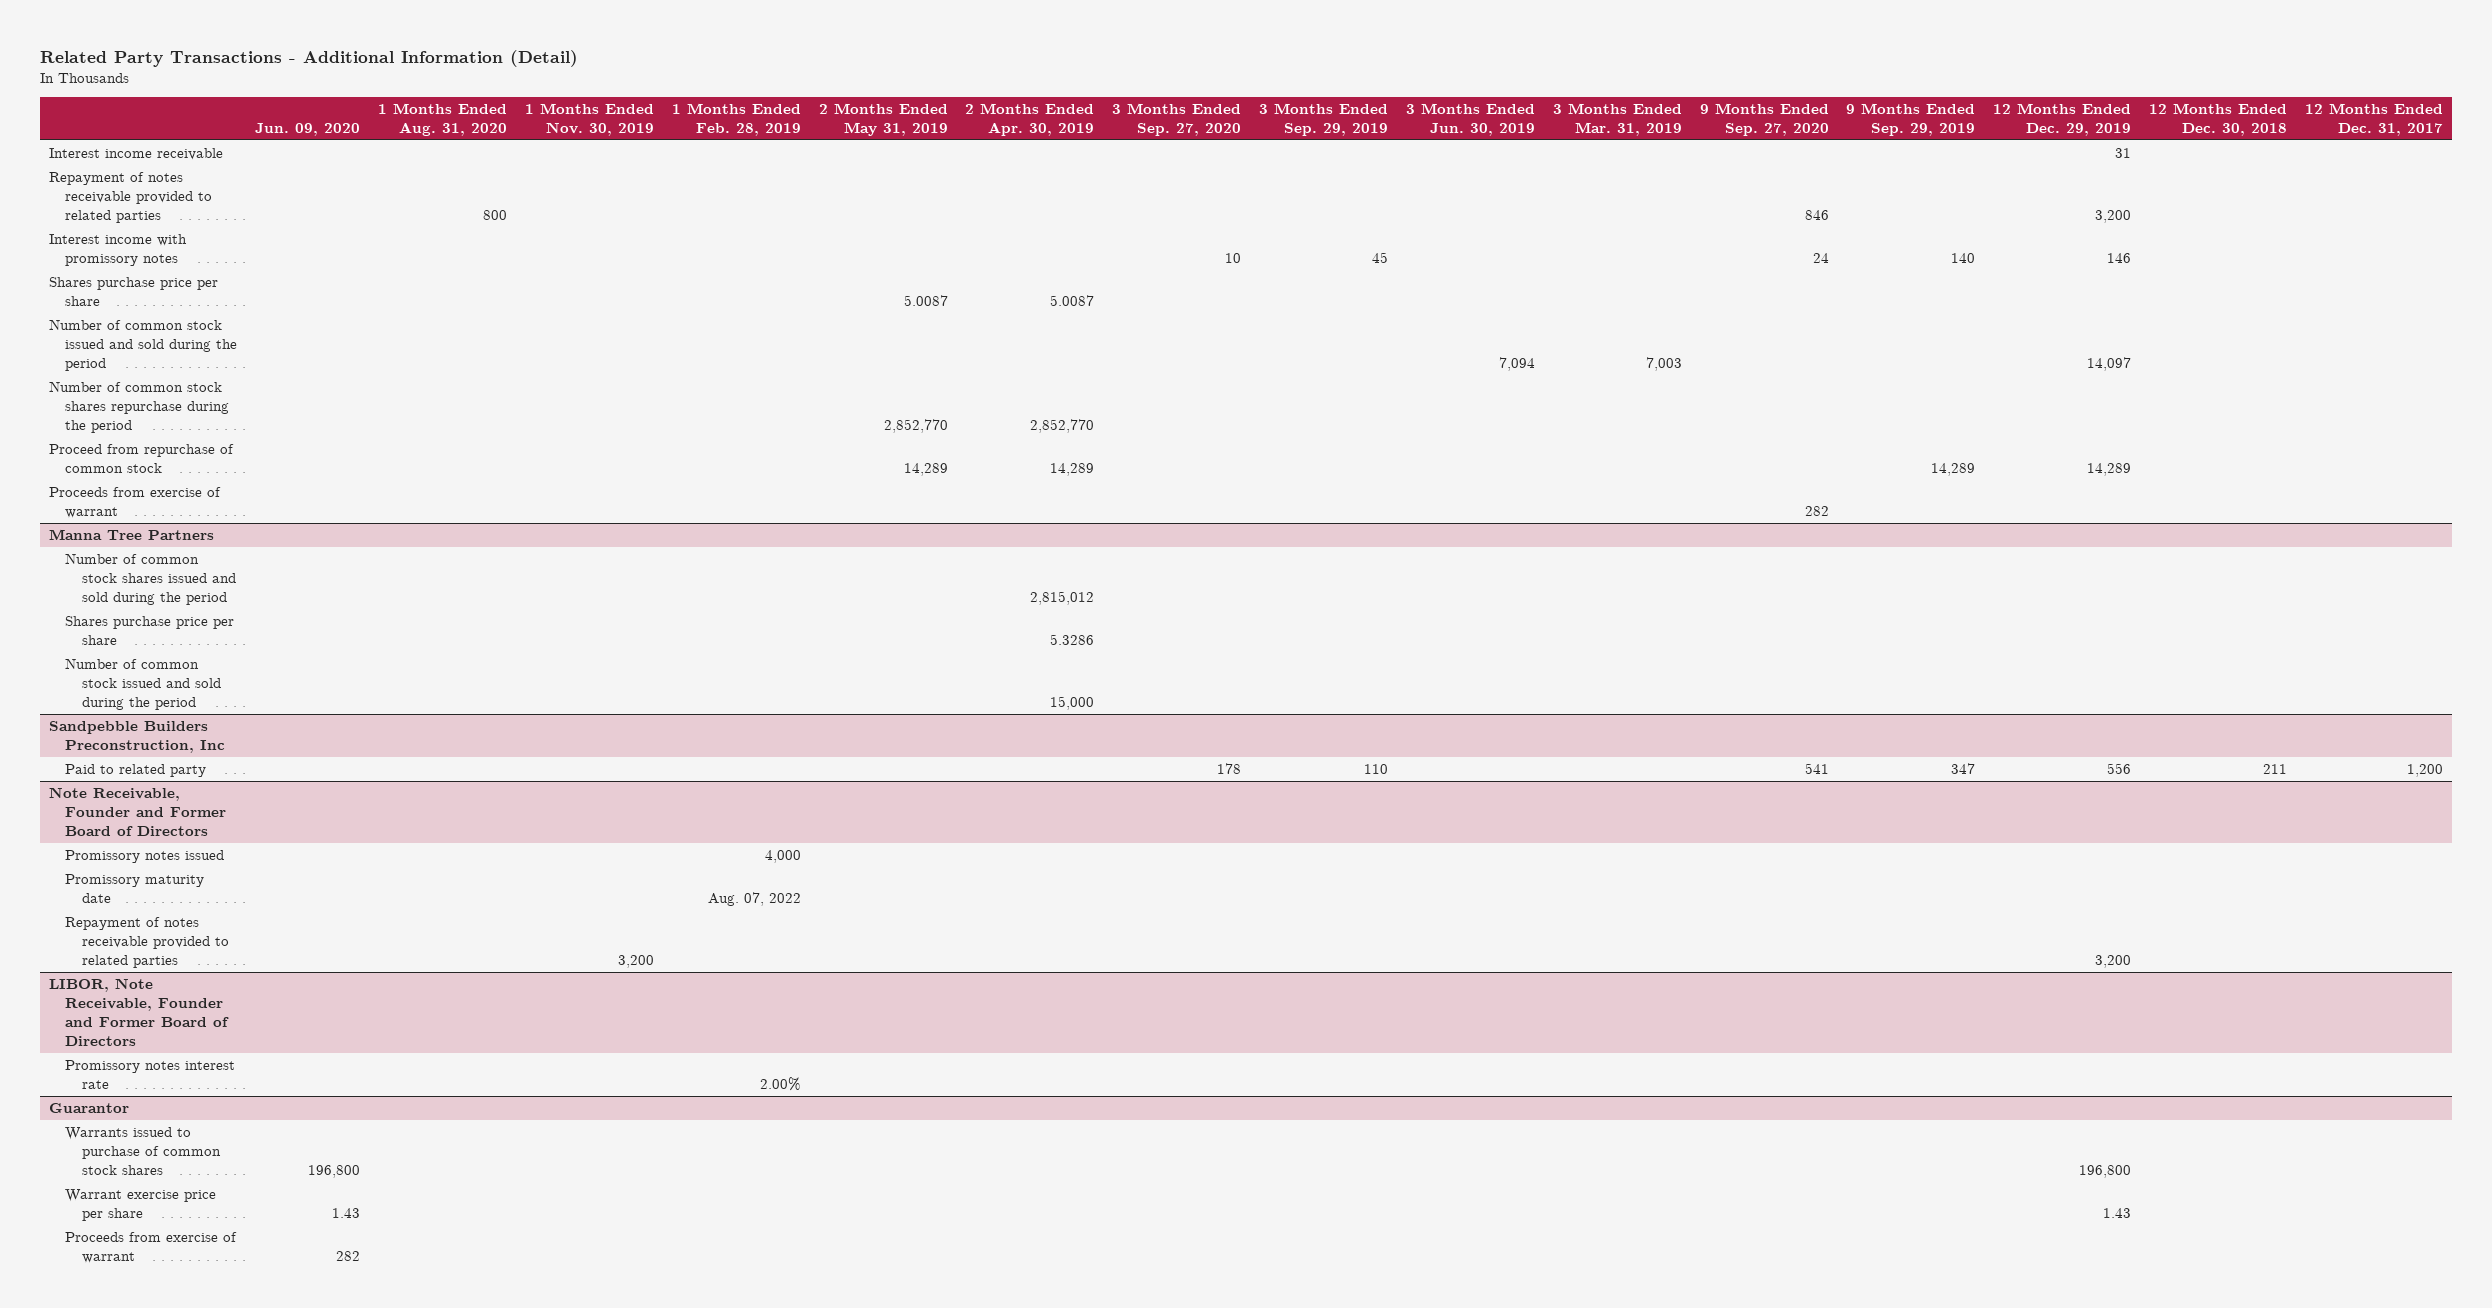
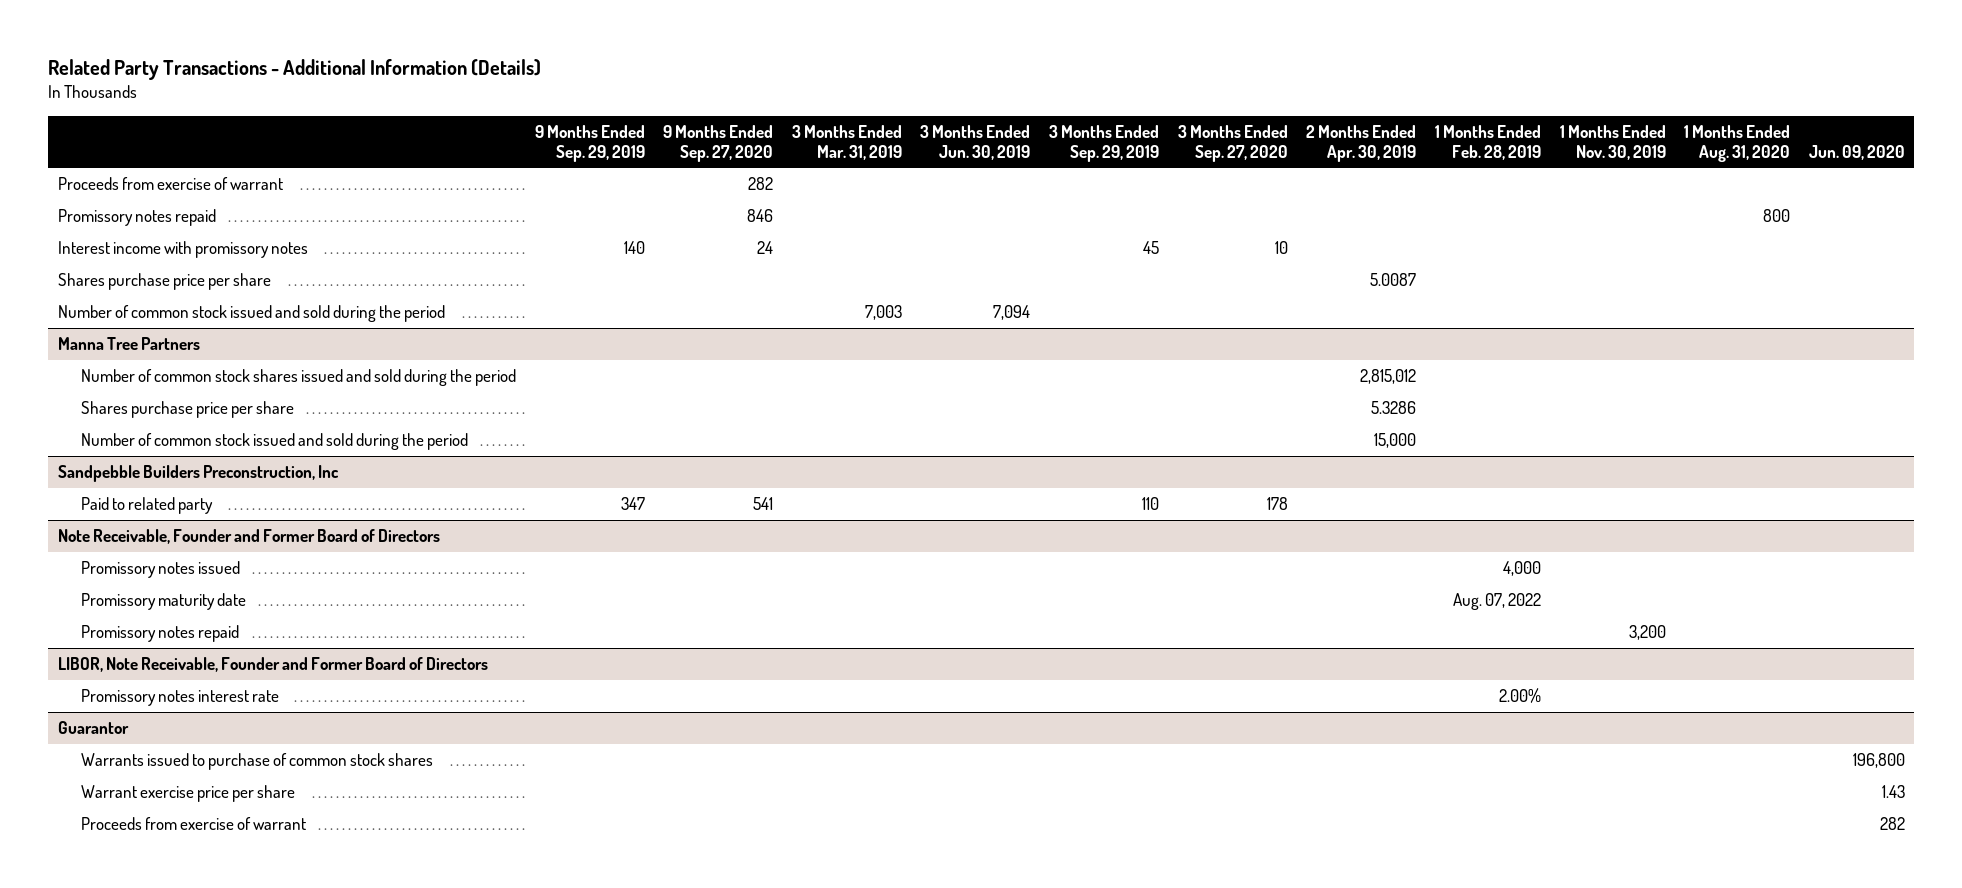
[40,49,579,67] Related Party Transactions - Additional Information (Detail) -> [48,59,542,81] Related Party Transactions - Additional Information (Details)
[818,103,948,137] 2 Months Ended May 31, 2019 -> none
[1993,103,2132,137] 12 Months Ended Dec. 29, 2019 -> none
[2149,103,2288,137] 12 Months Ended Dec. 30, 2018 -> none
[2305,103,2444,137] 12 Months Ended Dec. 31, 2017 -> none
[49,147,224,160] Interest income receivable -> none
[49,486,222,518] Proceeds from exercise of warrant -> [57,177,283,191] Proceeds from exercise of warrant
[49,171,213,223] Repayment of notes receivable provided to related parties -> [57,209,216,227] Promissory notes repaid
[49,380,230,433] Number of common stock shares repurchase during the period -> none
[49,443,235,473] Proceed from repurchase of common stock -> none
[65,916,229,968] Repayment of notes receivable provided to related parties -> [80,625,239,643] Promissory notes repaid

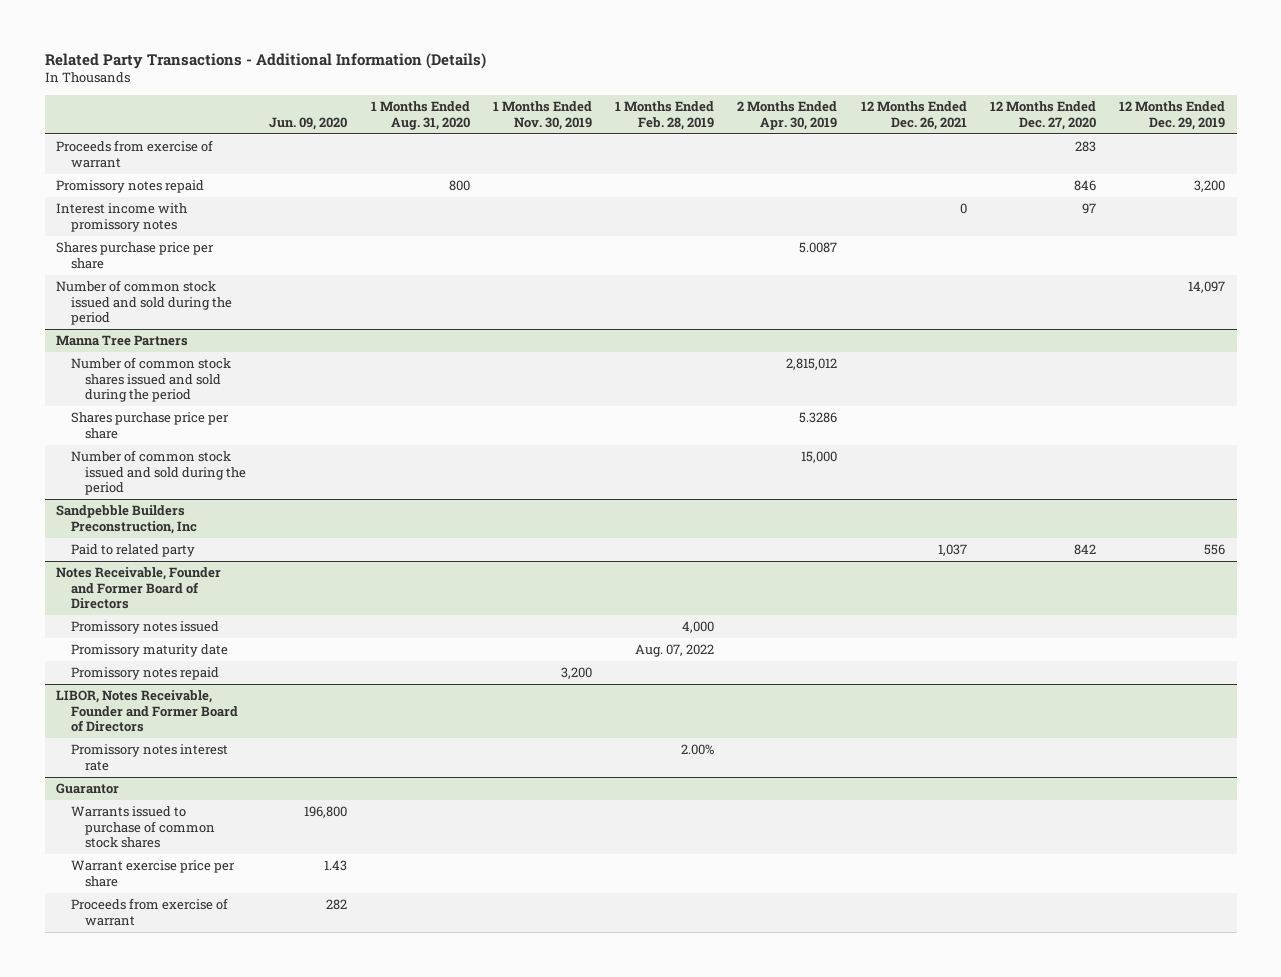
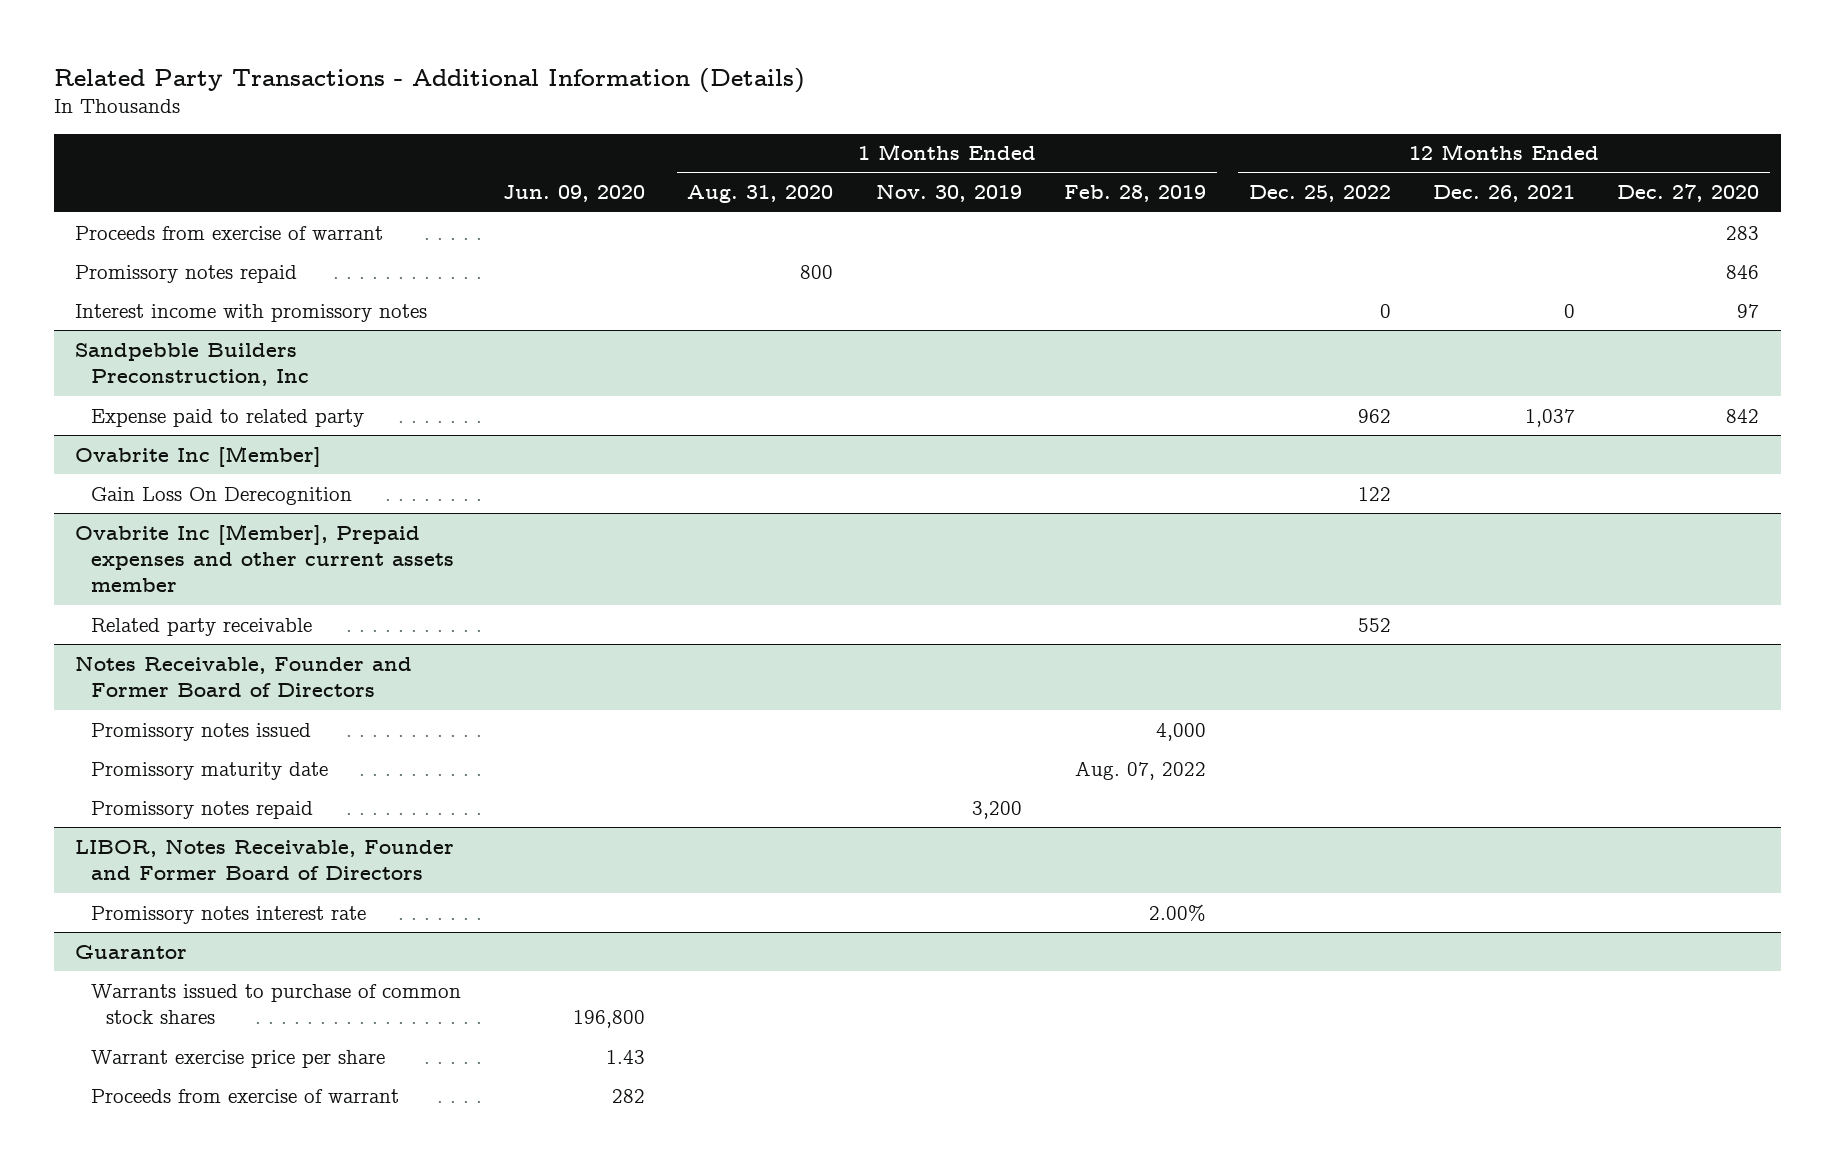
[737,101,838,130] 2 Months Ended Apr. 30, 2019 -> none
[1119,101,1226,130] 12 Months Ended Dec. 29, 2019 -> none
none -> [1248,185,1391,203] Dec. 25, 2022
[56,242,215,269] Shares purchase price per share -> none
[56,280,232,325] Number of common stock issued and sold during the period -> none
[56,335,189,347] Manna Tree Partners -> none
[70,357,231,402] Number of common stock shares issued and sold during the period -> none
[70,412,229,439] Shares purchase price per share -> none
[70,450,247,495] Number of common stock issued and sold during the period -> none
[70,544,195,558] Paid to related party -> [90,408,364,427] Expense paid to related party
none -> [75,445,322,467] Ovabrite Inc [Member]
none -> [90,486,352,505] Gain Loss On Derecognition
none -> [75,523,454,593] Ovabrite Inc [Member], Prepaid expenses and other current assets member
none -> [90,617,312,636] Related party receivable

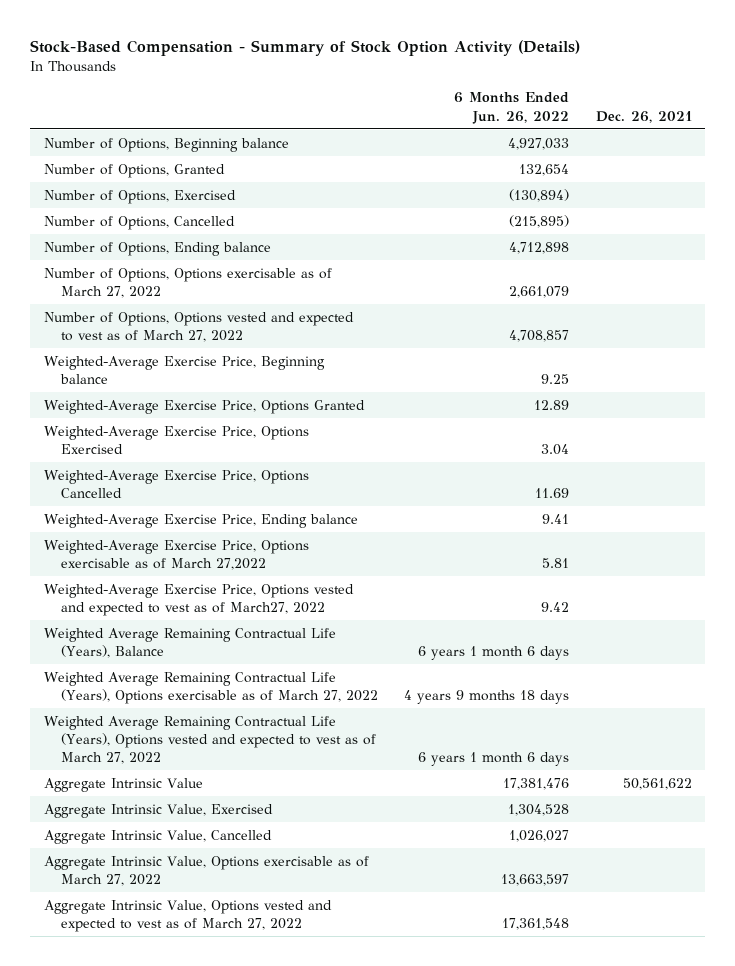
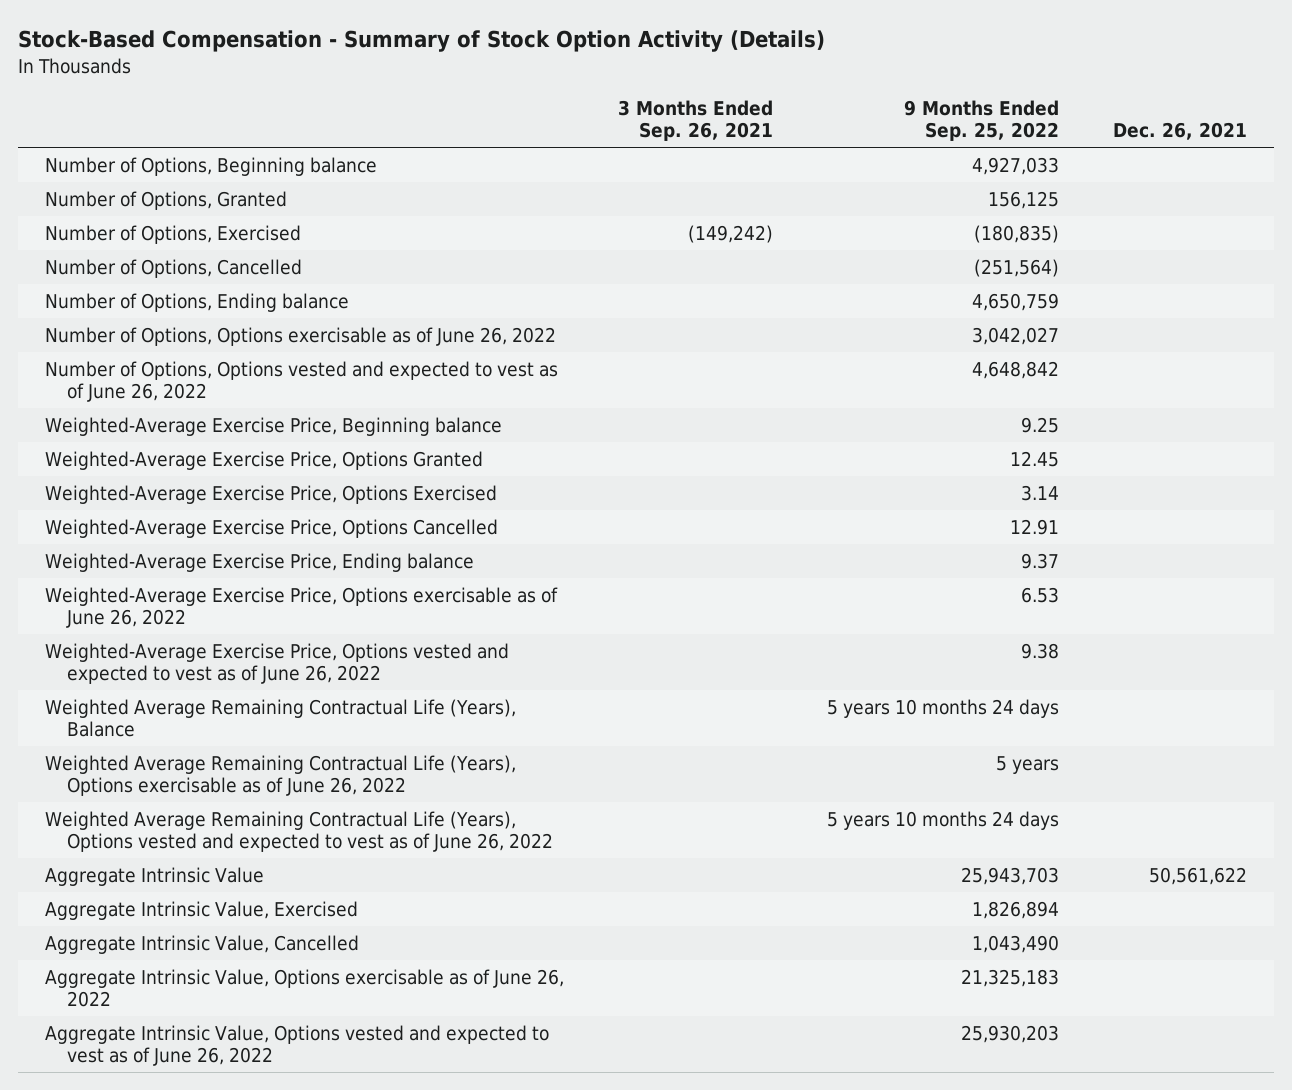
[454,92,570,124] 6 Months Ended Jun. 26, 2022 -> none
none -> [617,100,773,142] 3 Months Ended Sep. 26, 2021
none -> [904,100,1060,142] 9 Months Ended Sep. 25, 2022
[43,267,332,298] Number of Options, Options exercisable as of March 27, 2022 -> [44,326,556,346] Number of Options, Options exercisable as of June 26, 2022
[43,311,354,342] Number of Options, Options vested and expected to vest as of March 27, 2022 -> [44,360,558,402] Number of Options, Options vested and expected to vest as of June 26, 2022
[43,539,309,570] Weighted-Average Exercise Price, Options exercisable as of March 27,2022 -> [44,586,558,628] Weighted-Average Exercise Price, Options exercisable as of June 26, 2022
[43,583,354,616] Weighted-Average Exercise Price, Options vested and expected to vest as of March27, 2022 -> [44,642,509,684] Weighted-Average Exercise Price, Options vested and expected to vest as of June 26, 2022
[43,671,378,704] Weighted Average Remaining Contractual Life (Years), Options exercisable as of March 27, 2022 -> [44,754,516,796] Weighted Average Remaining Contractual Life (Years), Options exercisable as of June 26, 2022
[43,715,376,764] Weighted Average Remaining Contractual Life (Years), Options vested and expected to vest as of March 27, 2022 -> [44,810,553,852] Weighted Average Remaining Contractual Life (Years), Options vested and expected to vest as of June 26, 2022
[43,855,369,886] Aggregate Intrinsic Value, Options exercisable as of March 27, 2022 -> [44,968,564,1007] Aggregate Intrinsic Value, Options exercisable as of June 26, 2022
[43,899,332,932] Aggregate Intrinsic Value, Options vested and expected to vest as of March 27, 2022 -> [44,1024,549,1066] Aggregate Intrinsic Value, Options vested and expected to vest as of June 26, 2022

